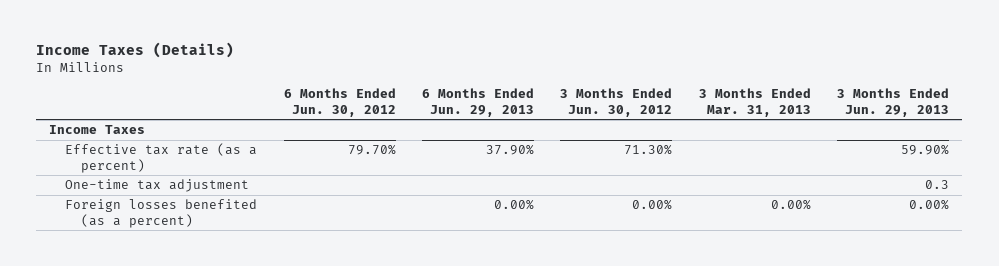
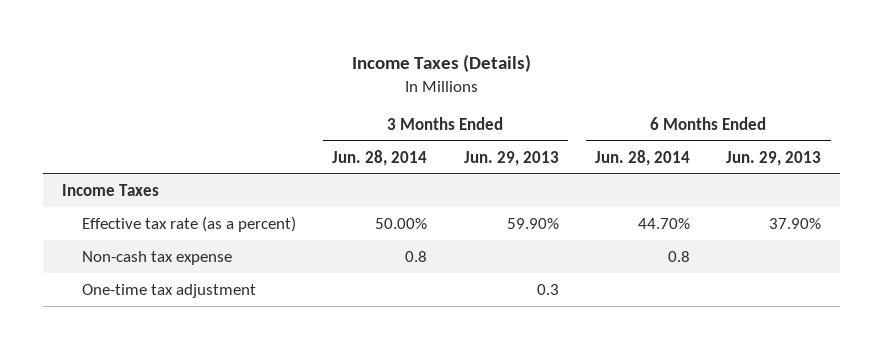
[283,88,396,117] 6 Months Ended Jun. 30, 2012 -> none
[560,88,673,117] 3 Months Ended Jun. 30, 2012 -> none
[698,88,811,117] 3 Months Ended Mar. 31, 2013 -> none
none -> [332,149,428,166] Jun. 28, 2014
none -> [594,149,690,166] Jun. 28, 2014
none -> [81,250,232,265] Non-cash tax expense
[65,199,258,228] Foreign losses benefited (as a percent) -> none

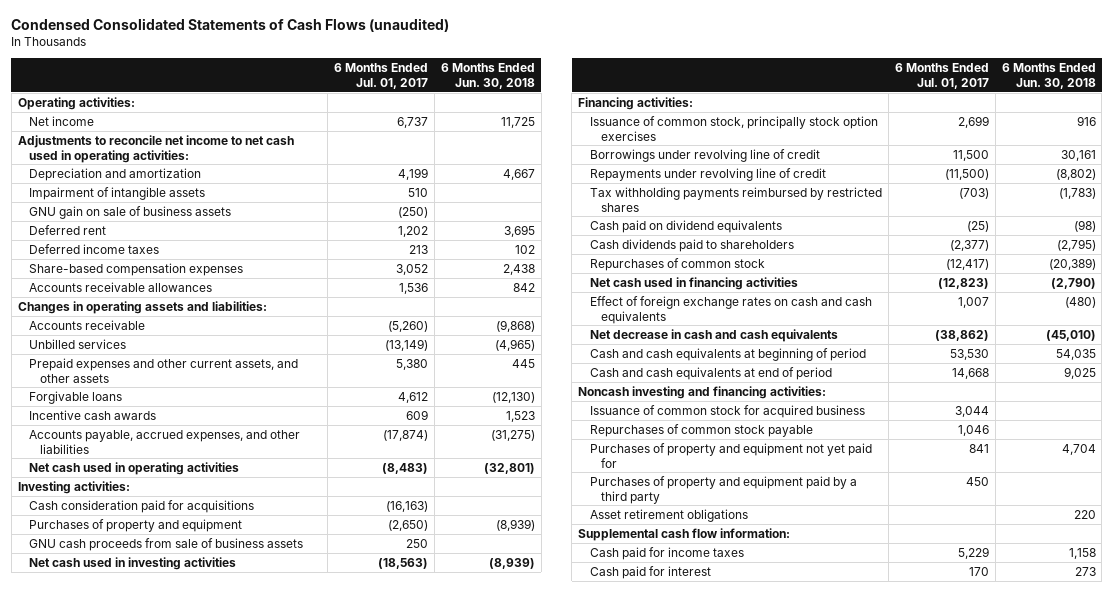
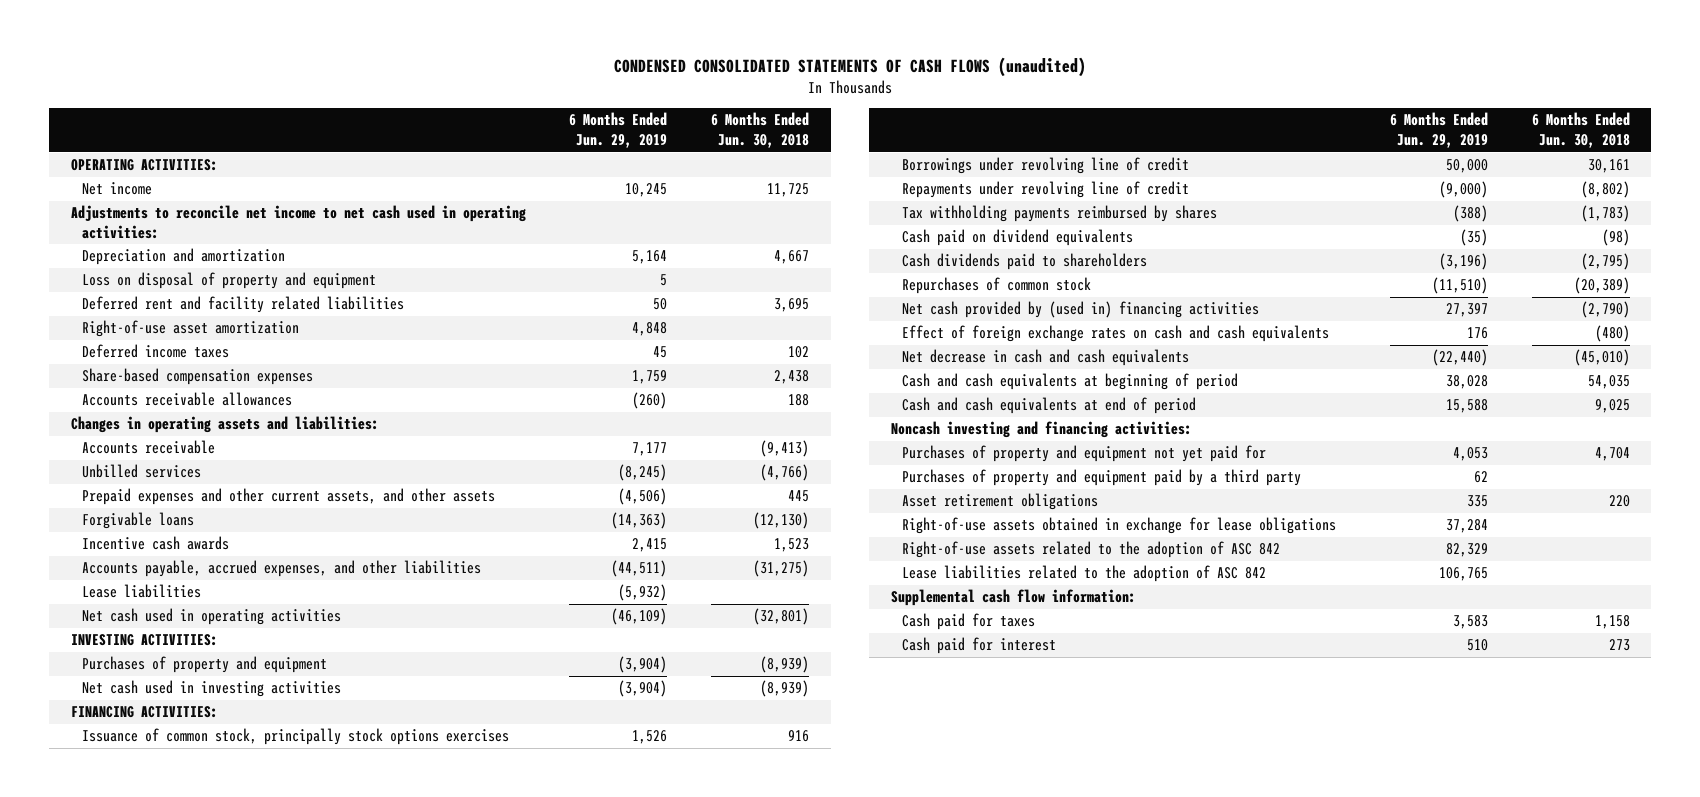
[11,17,450,32] Condensed Consolidated Statements of Cash Flows (unaudited) -> [614,57,1087,78] CONDENSED CONSOLIDATED STATEMENTS OF CASH FLOWS (unaudited)
[333,62,428,89] 6 Months Ended Jul. 01, 2017 -> none
none -> [569,112,668,149] 6 Months Ended Jun. 29, 2019
[17,96,135,110] Operating activities: -> [70,159,218,172] OPERATING ACTIVITIES:
[29,186,206,200] Impairment of intangible assets -> none
[29,205,232,219] GNU gain on sale of business assets -> none
none -> [81,272,376,290] Loss on disposal of property and equipment
[29,224,107,235] Deferred rent -> [81,296,404,314] Deferred rent and facility related liabilities
none -> [81,320,299,338] Right-of-use asset amortization
[512,282,535,292] 842 -> [788,394,810,407] 188
[495,319,535,332] (9,868) -> [760,440,810,458] (9,413)
[494,338,535,351] (4,965) -> [760,464,810,482] (4,766)
none -> [81,584,201,599] Lease liabilities
[29,499,255,513] Cash consideration paid for acquisitions -> none
[17,480,130,494] Investing activities: -> [70,634,218,647] INVESTING ACTIVITIES:
[29,537,304,551] GNU cash proceeds from sale of business assets -> none
[578,96,694,110] Financing activities: -> [70,706,218,719] FINANCING ACTIVITIES:
[589,115,878,141] Issuance of common stock, principally stock option exercises -> [81,728,509,746] Issuance of common stock, principally stock options exercises
[589,186,882,212] Tax withholding payments reimbursed by restricted shares -> [902,205,1218,223] Tax withholding payments reimbursed by shares
[589,276,798,290] Net cash used in financing activities -> [902,301,1260,319] Net cash provided by (used in) financing activities
[589,404,865,418] Issuance of common stock for acquired business -> none
[589,423,813,437] Repurchases of common stock payable -> none
none -> [902,517,1337,535] Right-of-use assets obtained in exchange for lease obligations
none -> [902,541,1281,559] Right-of-use assets related to the adoption of ASC 842
none -> [902,565,1267,583] Lease liabilities related to the adoption of ASC 842
[589,546,744,560] Cash paid for income taxes -> [902,613,1036,631] Cash paid for taxes

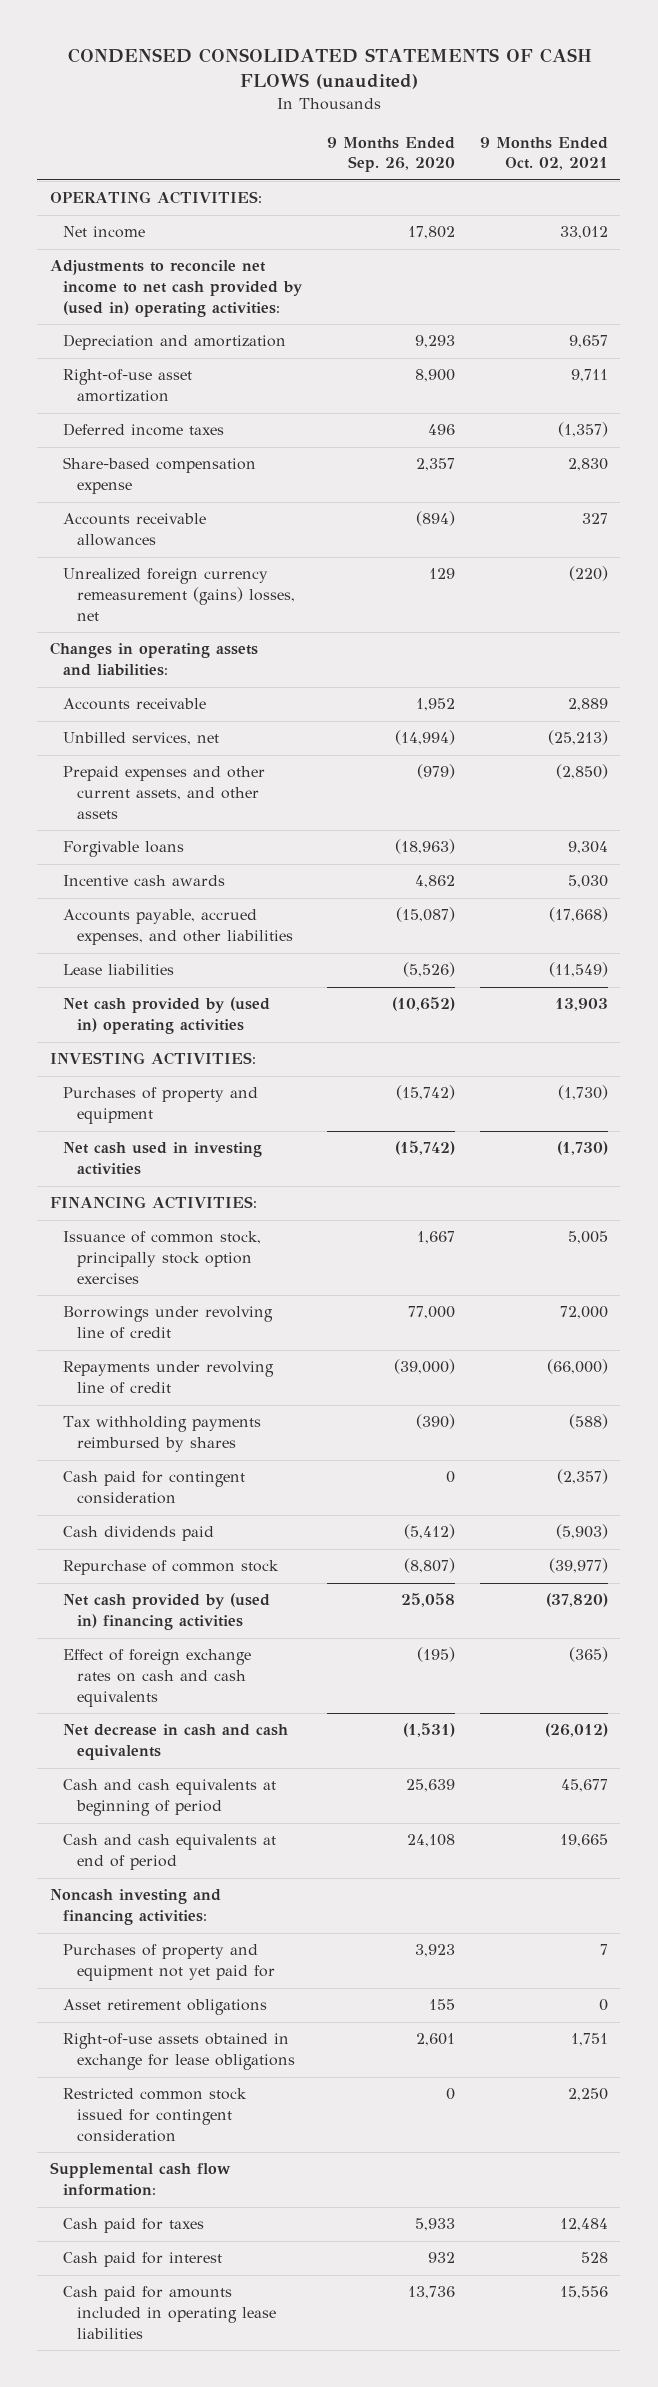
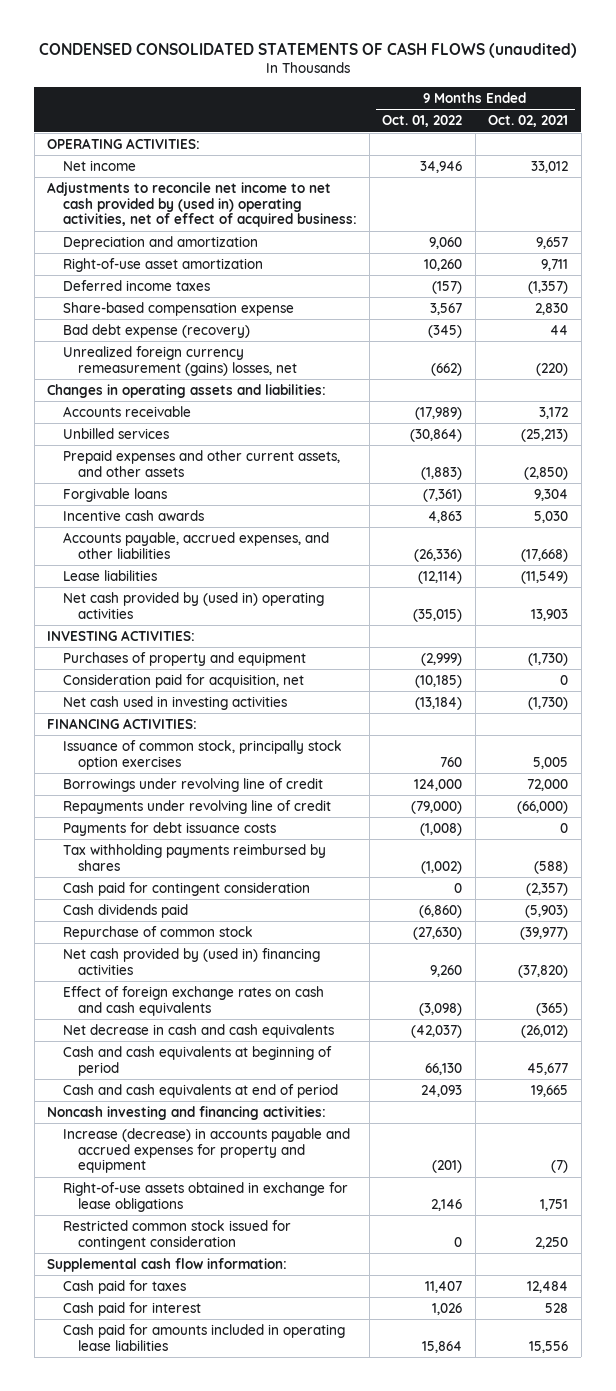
[327,136,456,173] 9 Months Ended Sep. 26, 2020 -> none
none -> [382,115,463,128] Oct. 01, 2022
[49,260,304,318] Adjustments to reconcile net income to net cash provided by (used in) operating activities: -> [47,182,357,228] Adjustments to reconcile net income to net cash provided by (used in) operating activities, net of effect of acquired business:
[63,513,207,547] Accounts receivable allowances -> none
none -> [62,324,250,339] Bad debt expense (recovery)
[567,698,608,712] 2,889 -> [539,407,569,420] 3,172
[63,732,220,746] Unbilled services, net -> [62,428,169,440] Unbilled services
none -> [62,674,304,689] Consideration paid for acquisition, net
none -> [62,822,276,837] Payments for debt issuance costs
[63,1944,275,1982] Purchases of property and equipment not yet paid for -> none
[63,1999,268,2016] Asset retirement obligations -> none
none -> [62,1128,350,1174] Increase (decrease) in accounts payable and accrued expenses for property and equipment

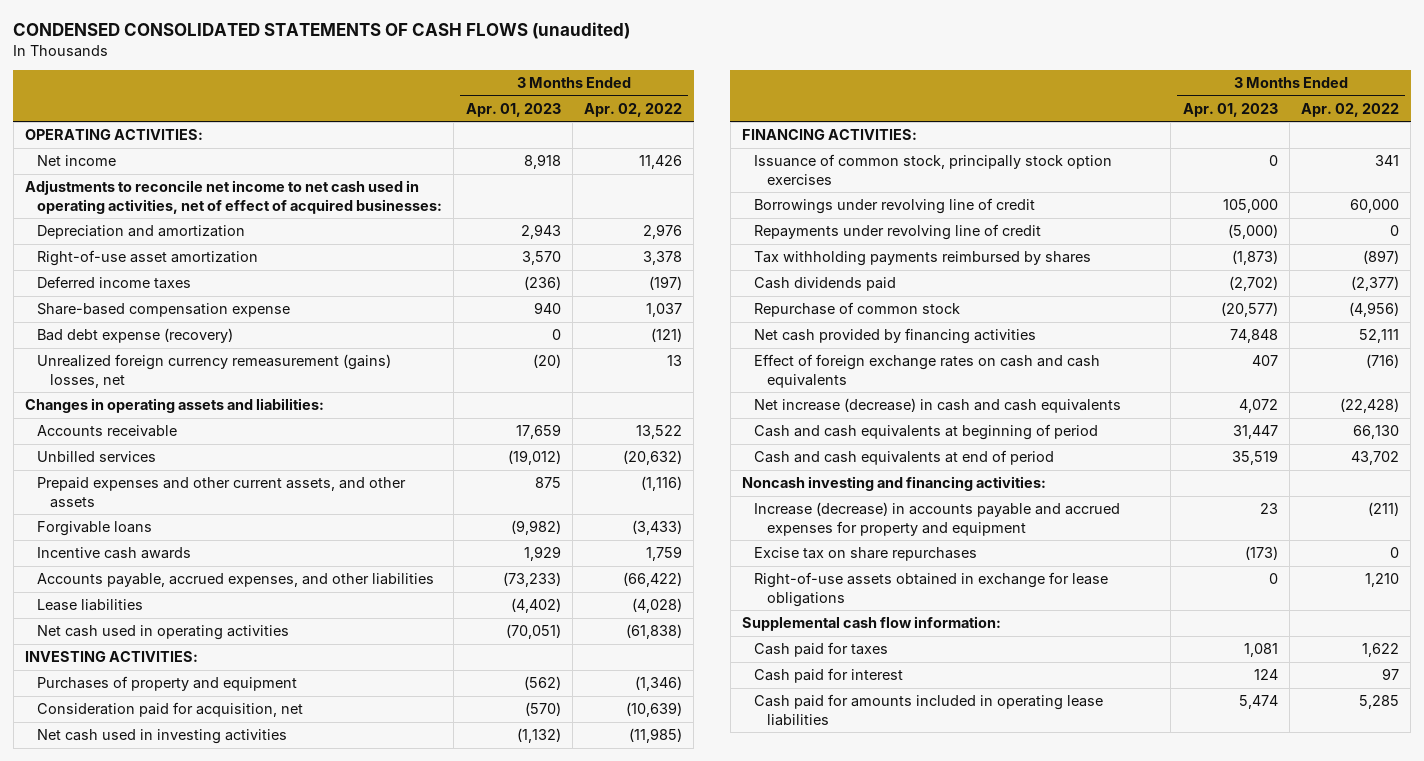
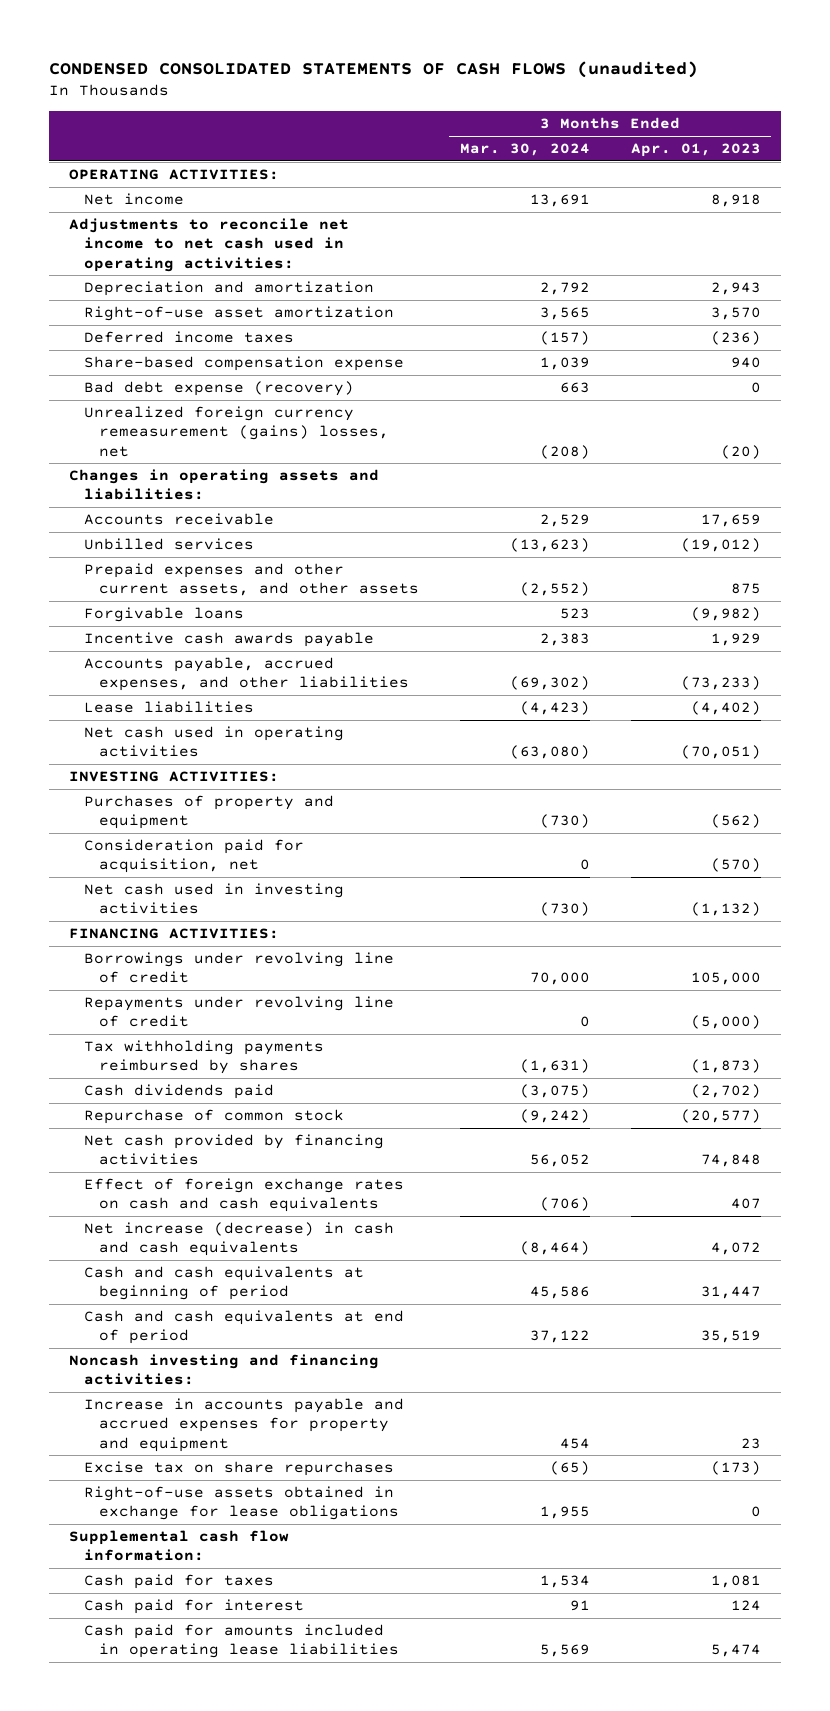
[584,102,683,117] Apr. 02, 2022 -> none
none -> [459,143,590,157] Mar. 30, 2024
[24,180,443,214] Adjustments to reconcile net income to net cash used in operating activities, net of effect of acquired businesses: -> [69,218,350,272] Adjustments to reconcile net income to net cash used in operating activities:
[37,547,192,560] Incentive cash awards -> [83,632,374,648] Incentive cash awards payable
[754,154,1113,185] Issuance of common stock, principally stock option exercises -> none
[754,502,1121,536] Increase (decrease) in accounts payable and accrued expenses for property and equipment -> [83,1398,404,1452] Increase in accounts payable and accrued expenses for property and equipment

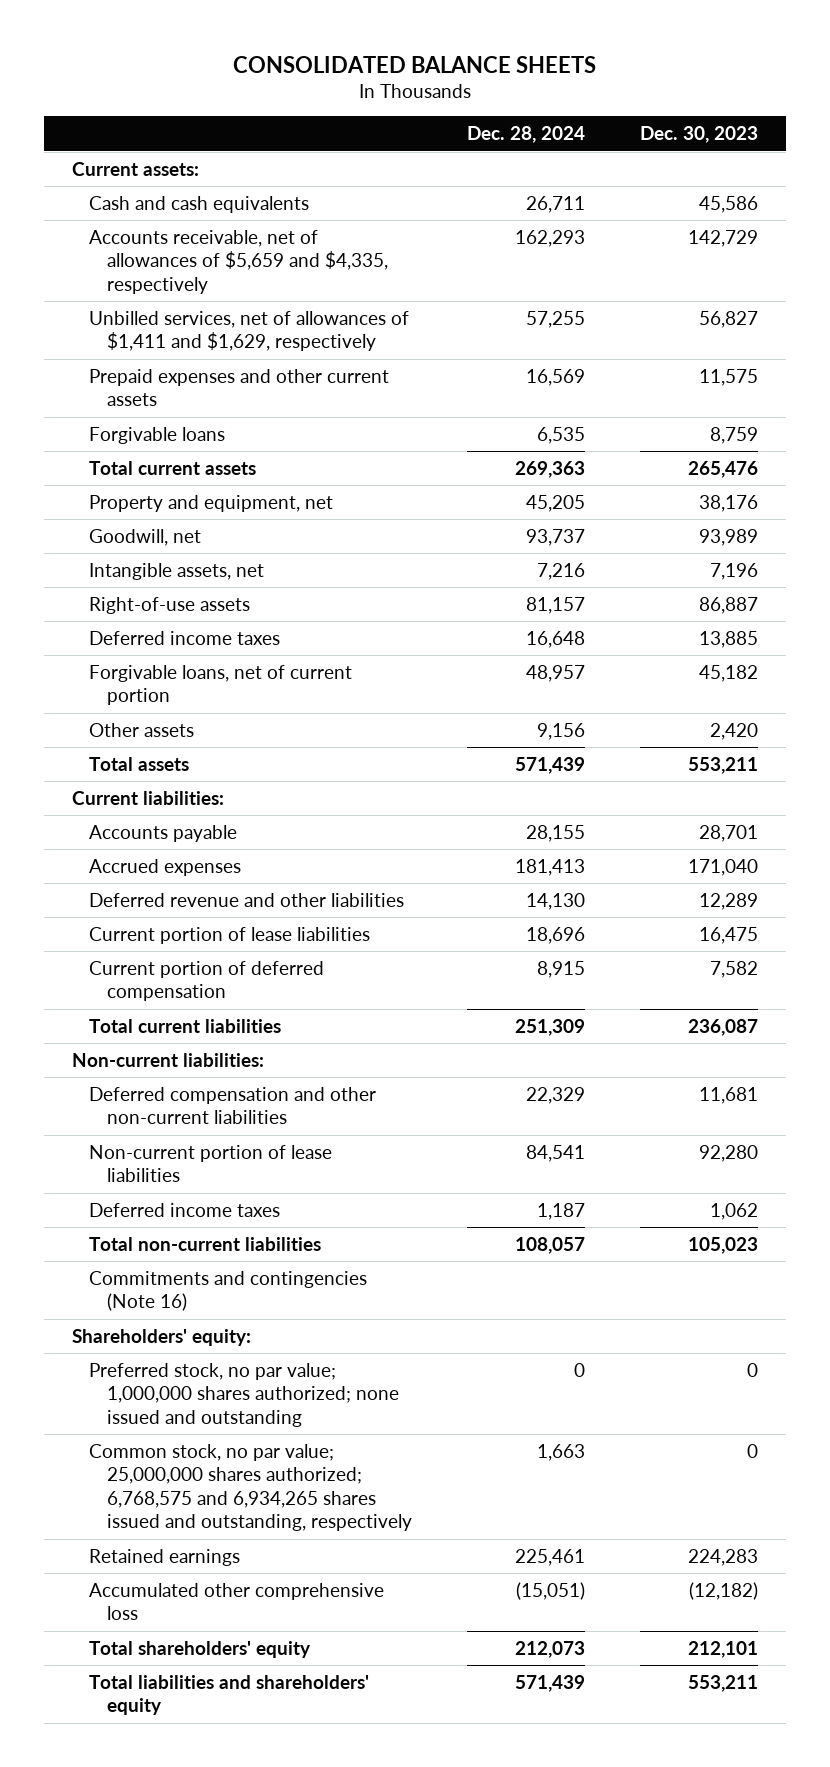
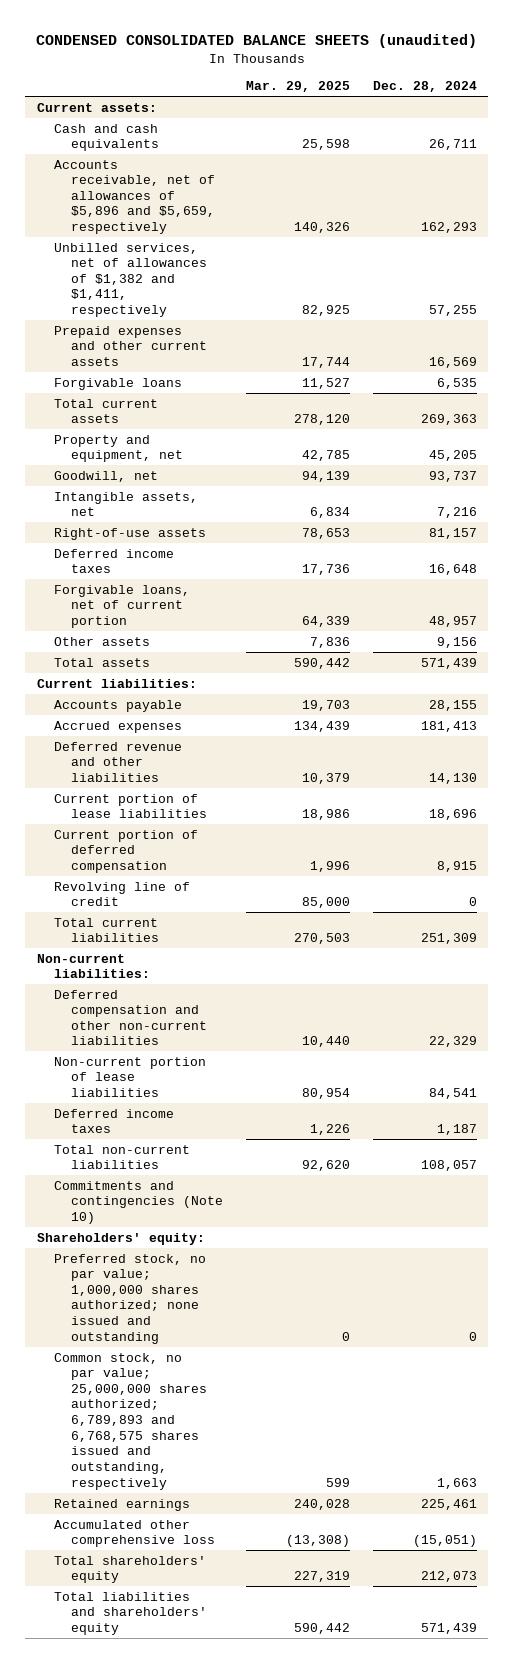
[233,55,597,73] CONSOLIDATED BALANCE SHEETS -> [35,34,477,49] CONDENSED CONSOLIDATED BALANCE SHEETS (unaudited)
[640,126,759,144] Dec. 30, 2023 -> none
none -> [246,81,351,93] Mar. 29, 2025
[89,229,388,294] Accounts receivable, net of allowances of $5,659 and $4,335, respectively -> [54,159,216,235] Accounts receivable, net of allowances of $5,896 and $5,659, respectively
[89,310,410,352] Unbilled services, net of allowances of $1,411 and $1,629, respectively -> [54,242,208,318] Unbilled services, net of allowances of $1,382 and $1,411, respectively
none -> [54,881,191,907] Revolving line of credit
[89,1270,368,1312] Commitments and contingencies (Note 16) -> [54,1180,224,1224] Commitments and contingencies (Note 10)
[89,1443,412,1532] Common stock, no par value; 25,000,000 shares authorized; 6,768,575 and 6,934,265 shares issued and outstanding, respectively -> [54,1352,208,1490] Common stock, no par value; 25,000,000 shares authorized; 6,789,893 and 6,768,575 shares issued and outstanding, respectively

